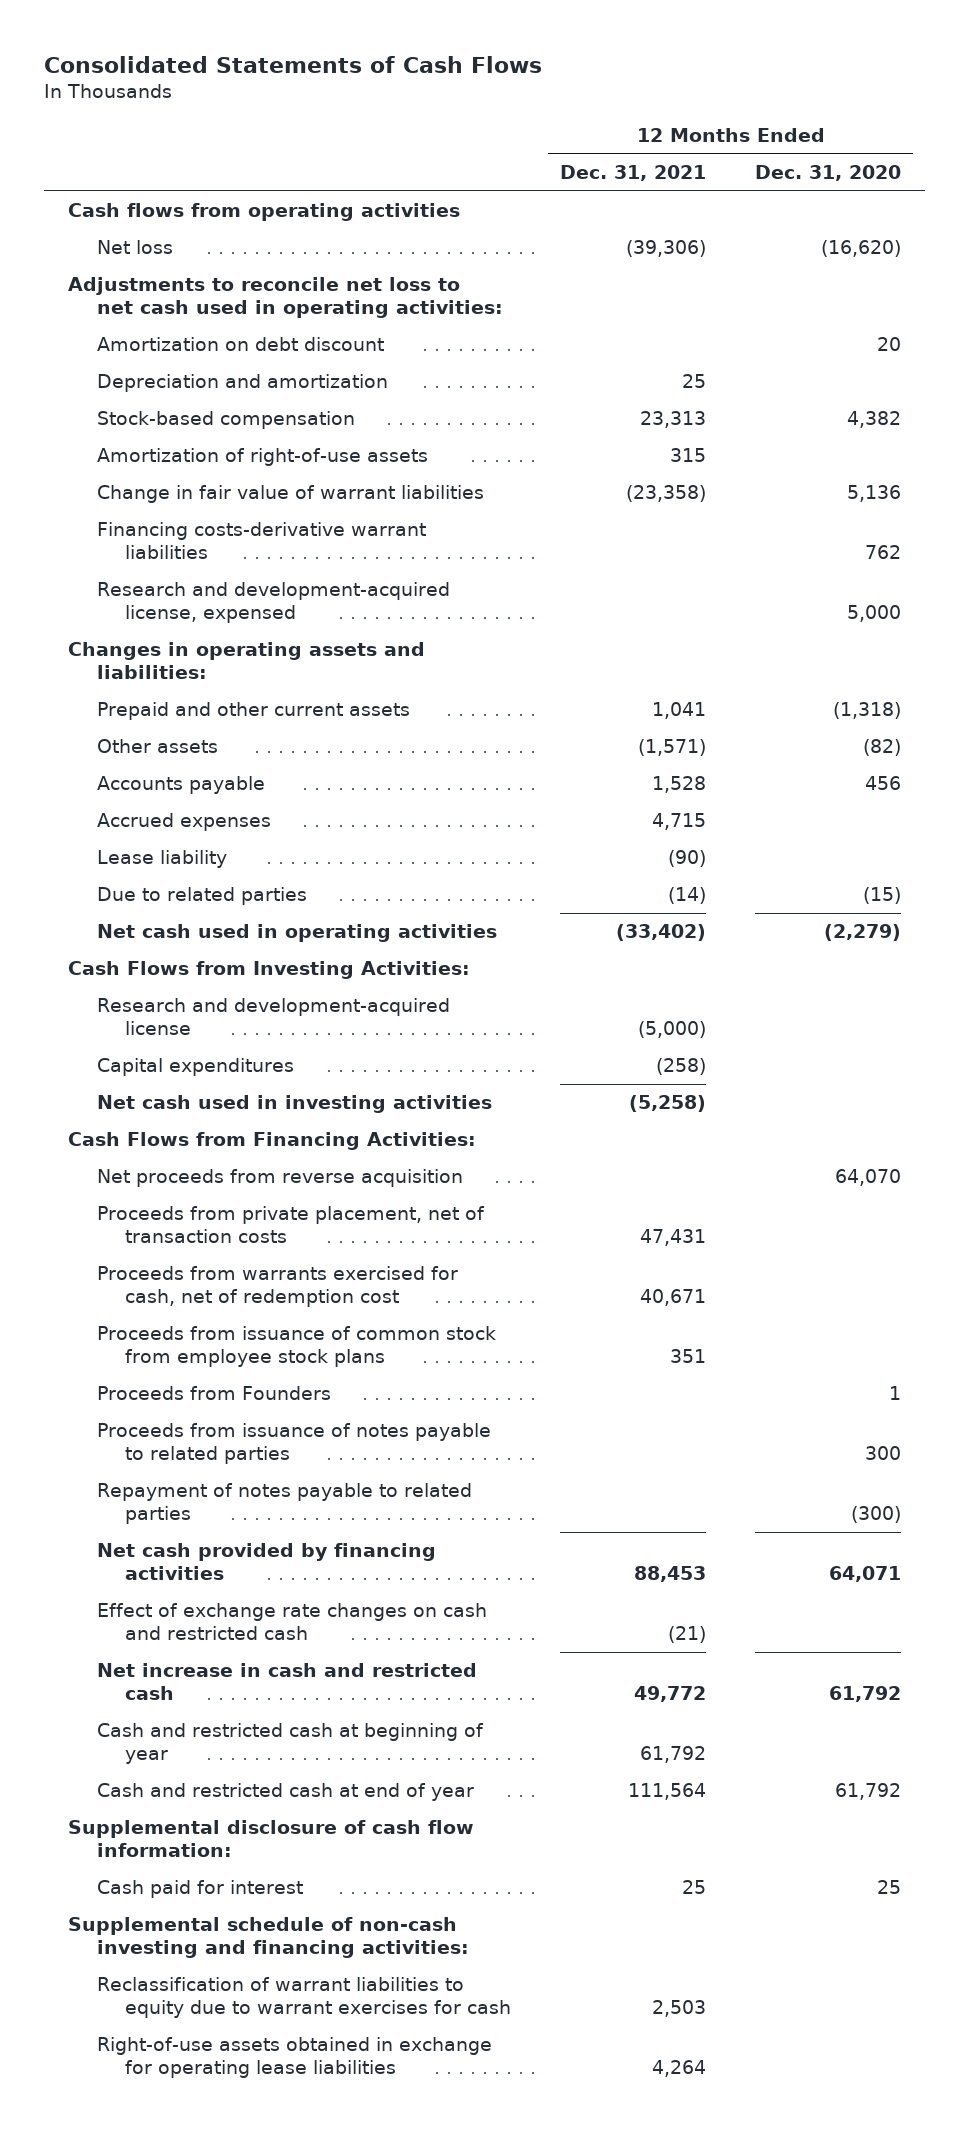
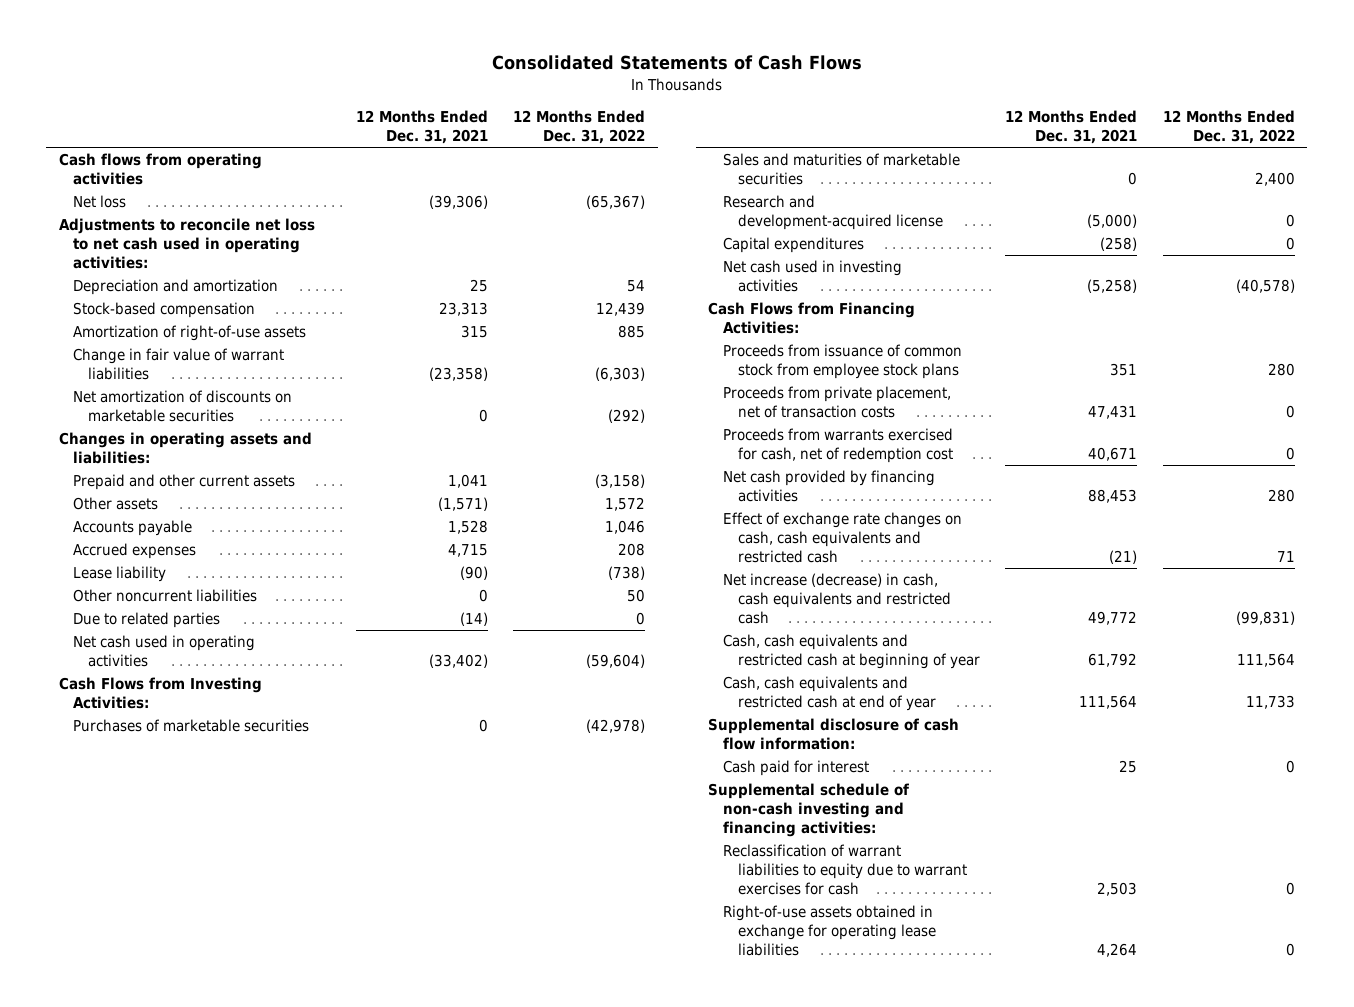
[755,165,902,182] Dec. 31, 2020 -> none
none -> [513,110,646,145] 12 Months Ended Dec. 31, 2022
[96,337,384,352] Amortization on debt discount -> none
[96,522,426,560] Financing costs-derivative warrant liabilities -> none
[96,582,450,624] Research and development-acquired license, expensed -> none
none -> [73,390,293,423] Net amortization of discounts on marketable securities
none -> [73,589,258,603] Other noncurrent liabilities
none -> [73,719,310,733] Purchases of marketable securities
none -> [723,153,961,186] Sales and maturities of marketable securities
[96,1169,463,1188] Net proceeds from reverse acquisition -> none
[96,1326,496,1368] Proceeds from issuance of common stock from employee stock plans -> [723,344,963,380] Proceeds from issuance of common stock from employee stock plans
[96,1386,331,1401] Proceeds from Founders -> none
[96,1423,491,1465] Proceeds from issuance of notes payable to related parties -> none
[96,1483,472,1525] Repayment of notes payable to related parties -> none
[96,1603,487,1641] Effect of exchange rate changes on cash and restricted cash -> [723,512,963,564] Effect of exchange rate changes on cash, cash equivalents and restricted cash
[96,1663,477,1701] Net increase in cash and restricted cash -> [723,573,951,625] Net increase (decrease) in cash, cash equivalents and restricted cash
[96,1723,484,1765] Cash and restricted cash at beginning of year -> [723,634,980,670] Cash, cash equivalents and restricted cash at beginning of year
[96,1783,474,1802] Cash and restricted cash at end of year -> [723,676,936,712] Cash, cash equivalents and restricted cash at end of year

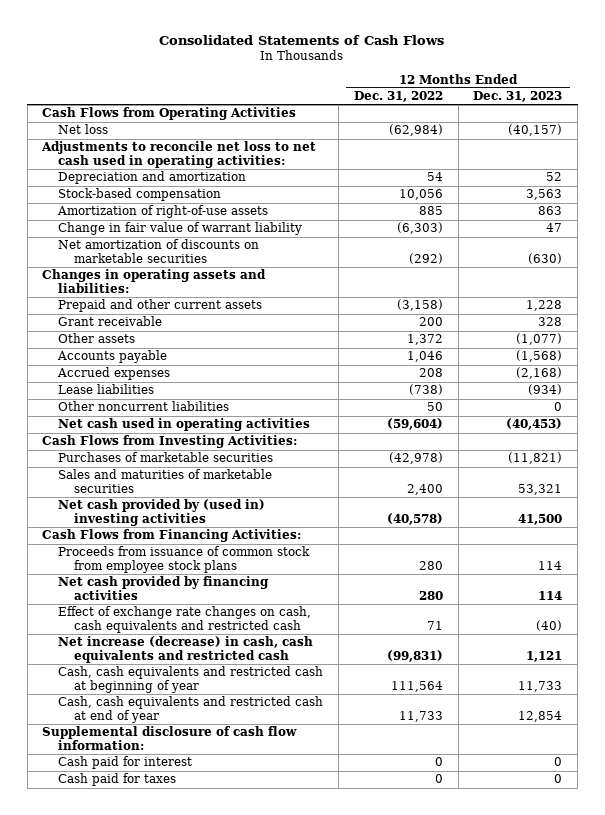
[355,110,488,145] 12 Months Ended Dec. 31, 2021 -> none
none -> [473,91,563,103] Dec. 31, 2023
[58,153,262,186] Cash flows from operating activities -> [42,107,297,121] Cash Flows from Operating Activities
[586,195,646,210] (65,367) -> [388,124,443,137] (62,984)
[596,302,646,317] 12,439 -> [398,189,443,201] 10,056
[73,348,285,381] Change in fair value of warrant liabilities -> [58,222,303,236] Change in fair value of warrant liability
none -> [58,316,163,327] Grant receivable
[605,497,646,512] 1,572 -> [406,334,443,346] 1,372
[73,566,167,583] Lease liability -> [58,384,155,395] Lease liabilities
[73,612,221,629] Due to related parties -> none
[723,195,943,231] Research and development-acquired license -> none
[723,237,865,254] Capital expenditures -> none
[723,260,903,293] Net cash used in investing activities -> [58,499,266,526] Net cash provided by (used in) investing activities
[723,386,952,419] Proceeds from private placement, net of transaction costs -> none
[723,428,954,464] Proceeds from warrants exercised for cash, net of redemption cost -> none
[708,783,910,838] Supplemental schedule of non-cash investing and financing activities: -> none
[723,844,967,896] Reclassification of warrant liabilities to equity due to warrant exercises for cash -> none
[723,905,936,957] Right-of-use assets obtained in exchange for operating lease liabilities -> none
none -> [58,773,177,787] Cash paid for taxes

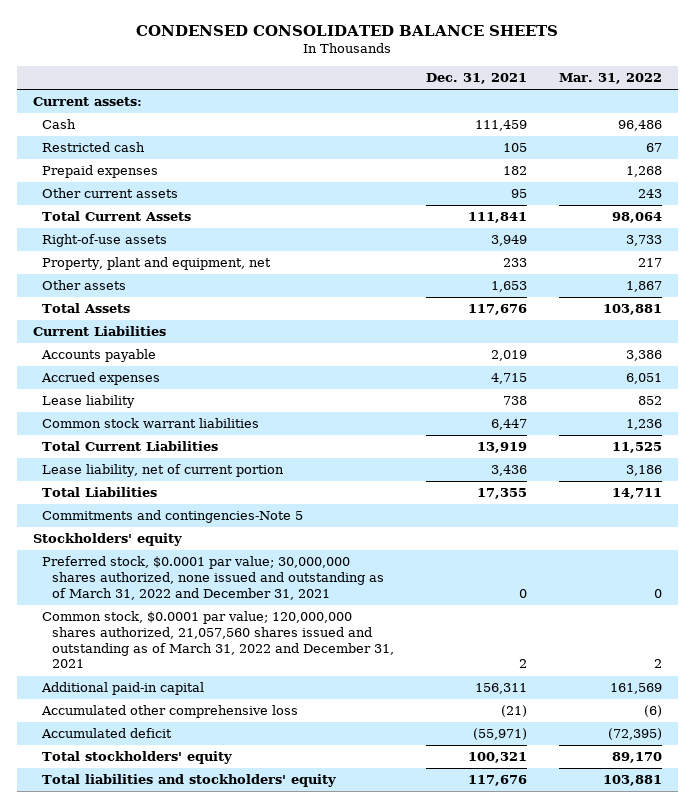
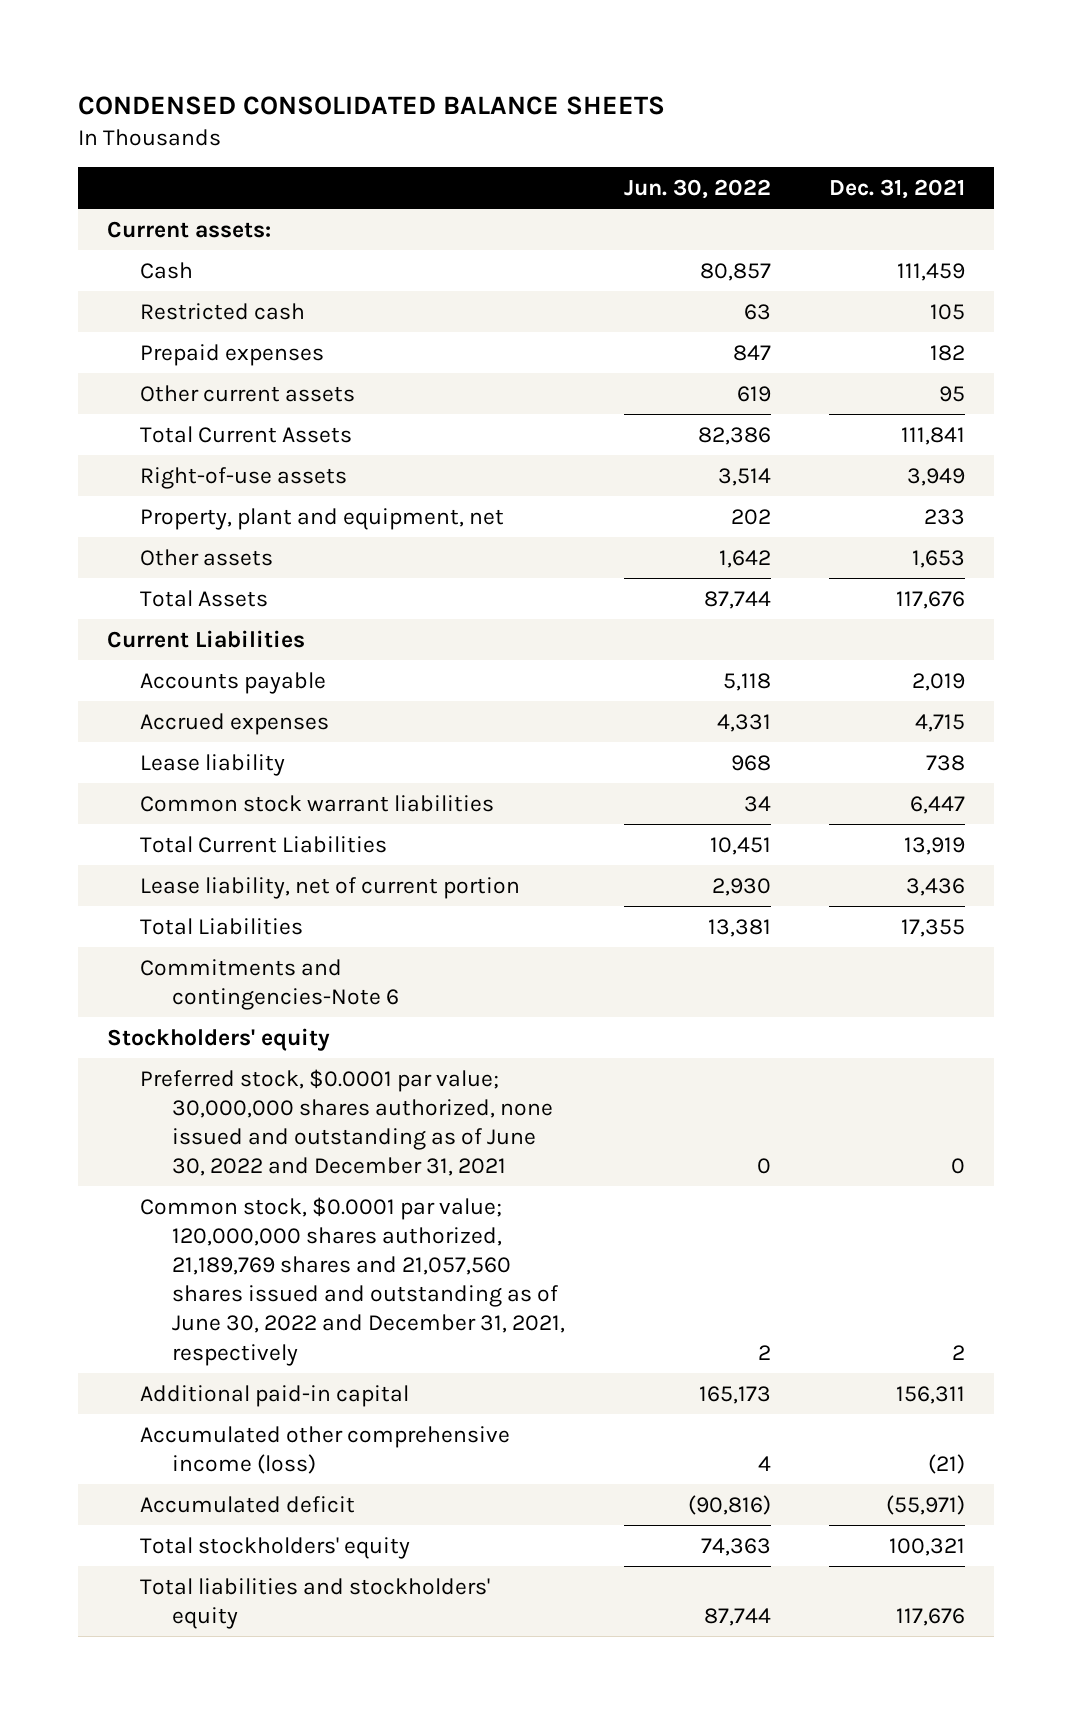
[558,73,662,85] Mar. 31, 2022 -> none
none -> [623,179,771,200] Jun. 30, 2022
[42,510,304,524] Commitments and contingencies-Note 5 -> [139,958,400,1010] Commitments and contingencies-Note 6
[42,556,384,600] Preferred stock, $0.0001 par value; 30,000,000 shares authorized, none issued and outstanding as of March 31, 2022 and December 31, 2021 -> [139,1068,554,1177] Preferred stock, $0.0001 par value; 30,000,000 shares authorized, none issued and outstanding as of June 30, 2022 and December 31, 2021
[42,611,394,669] Common stock, $0.0001 par value; 120,000,000 shares authorized, 21,057,560 shares issued and outstanding as of March 31, 2022 and December 31, 2021 -> [139,1196,566,1366] Common stock, $0.0001 par value; 120,000,000 shares authorized, 21,189,769 shares and 21,057,560 shares issued and outstanding as of June 30, 2022 and December 31, 2021, respectively
[41,705,299,719] Accumulated other comprehensive loss -> [139,1425,510,1474] Accumulated other comprehensive income (loss)

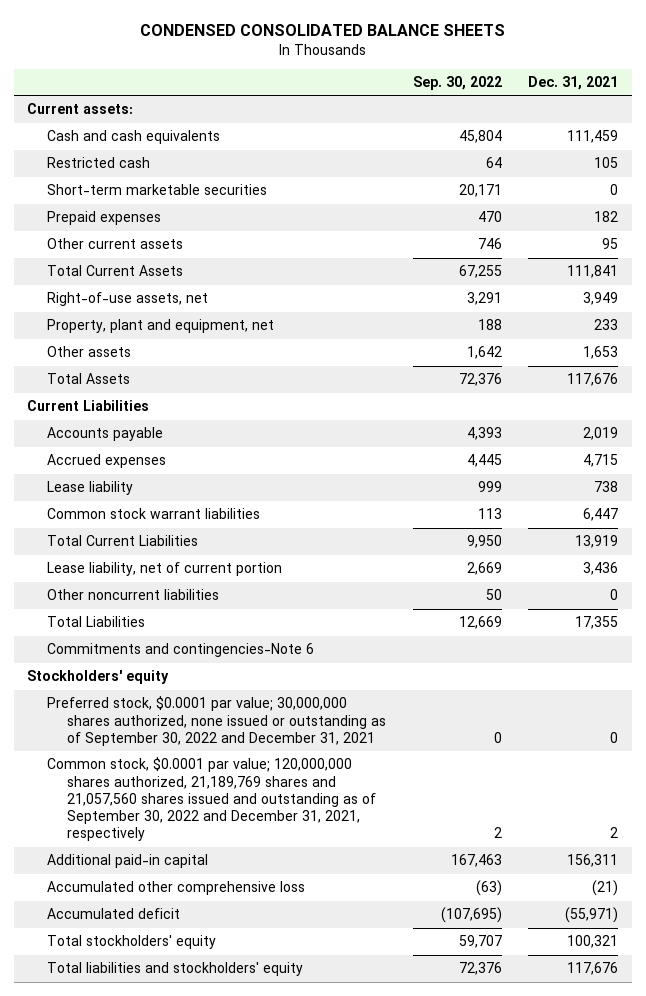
[623,179,771,200] Jun. 30, 2022 -> none
none -> [412,76,502,91] Sep. 30, 2022
[139,261,193,279] Cash -> [47,130,221,145] Cash and cash equivalents
none -> [47,184,268,196] Short-term marketable securities
[139,466,347,489] Right-of-use assets -> [47,292,209,307] Right-of-use assets, net
none -> [47,589,220,601] Other noncurrent liabilities
[139,1068,554,1177] Preferred stock, $0.0001 par value; 30,000,000 shares authorized, none issued and outstanding as of June 30, 2022 and December 31, 2021 -> [47,696,387,746] Preferred stock, $0.0001 par value; 30,000,000 shares authorized, none issued or outstanding as of September 30, 2022 and December 31, 2021
[139,1196,566,1366] Common stock, $0.0001 par value; 120,000,000 shares authorized, 21,189,769 shares and 21,057,560 shares issued and outstanding as of June 30, 2022 and December 31, 2021, respectively -> [47,757,377,842] Common stock, $0.0001 par value; 120,000,000 shares authorized, 21,189,769 shares and 21,057,560 shares issued and outstanding as of September 30, 2022 and December 31, 2021, respectively
[139,1425,510,1474] Accumulated other comprehensive income (loss) -> [47,881,306,896] Accumulated other comprehensive loss

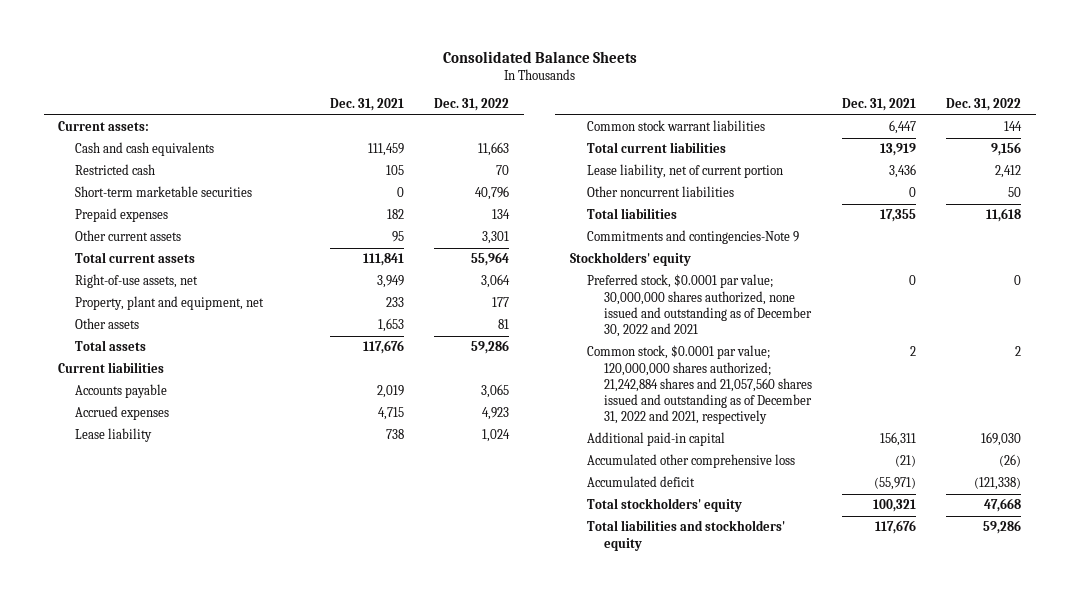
[139,23,505,36] CONDENSED CONSOLIDATED BALANCE SHEETS -> [442,50,637,63] Consolidated Balance Sheets
[412,76,502,91] Sep. 30, 2022 -> none
none -> [433,97,509,111] Dec. 31, 2022
[47,265,184,277] Total Current Assets -> [75,252,196,264] Total current assets
[47,373,131,385] Total Assets -> [75,340,147,352] Total assets
[27,400,150,412] Current Liabilities -> [58,362,165,374] Current liabilities
[47,535,199,547] Total Current Liabilities -> [587,142,727,154] Total current liabilities
[47,616,146,628] Total Liabilities -> [587,208,678,220] Total liabilities
[47,643,315,658] Commitments and contingencies-Note 6 -> [587,230,800,245] Commitments and contingencies-Note 9
[47,696,387,746] Preferred stock, $0.0001 par value; 30,000,000 shares authorized, none issued or outstanding as of September 30, 2022 and December 31, 2021 -> [587,274,812,338] Preferred stock, $0.0001 par value; 30,000,000 shares authorized, none issued and outstanding as of December 30, 2022 and 2021
[47,757,377,842] Common stock, $0.0001 par value; 120,000,000 shares authorized, 21,189,769 shares and 21,057,560 shares issued and outstanding as of September 30, 2022 and December 31, 2021, respectively -> [587,345,812,425] Common stock, $0.0001 par value; 120,000,000 shares authorized; 21,242,884 shares and 21,057,560 shares issued and outstanding as of December 31, 2022 and 2021, respectively

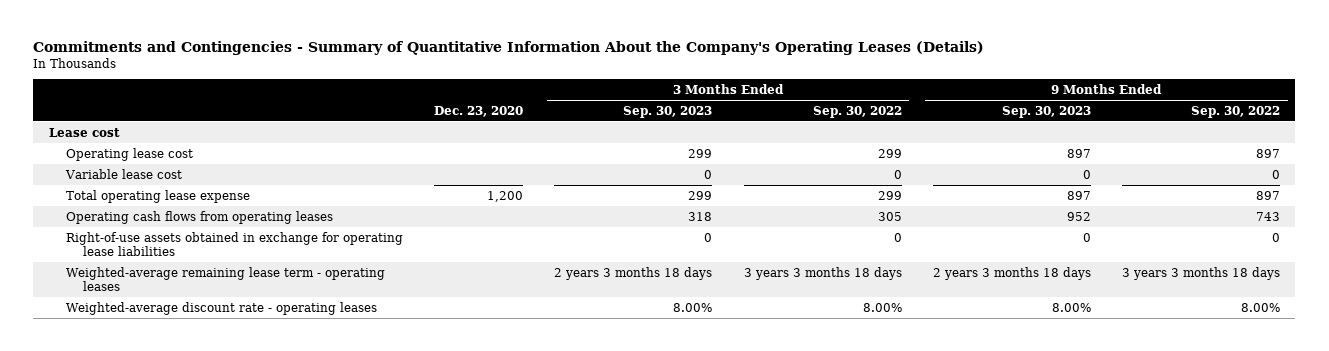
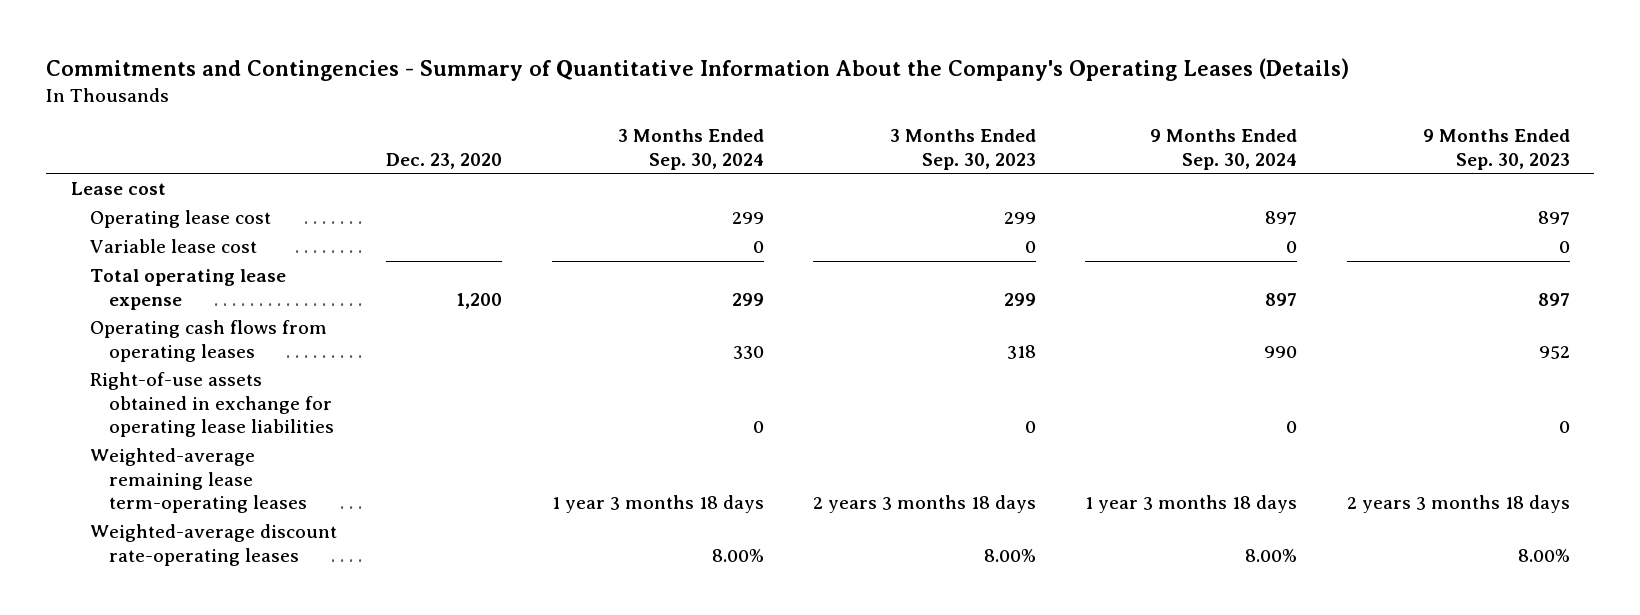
[812,105,902,118] Sep. 30, 2022 -> none
[1190,105,1280,118] Sep. 30, 2022 -> none
none -> [617,128,764,170] 3 Months Ended Sep. 30, 2024
none -> [1150,128,1298,170] 9 Months Ended Sep. 30, 2024
[66,266,386,291] Weighted-average remaining lease term - operating leases -> [90,447,308,514] Weighted-average remaining lease term-operating leases
[66,301,378,315] Weighted-average discount rate - operating leases -> [90,523,338,566] Weighted-average discount rate-operating leases

